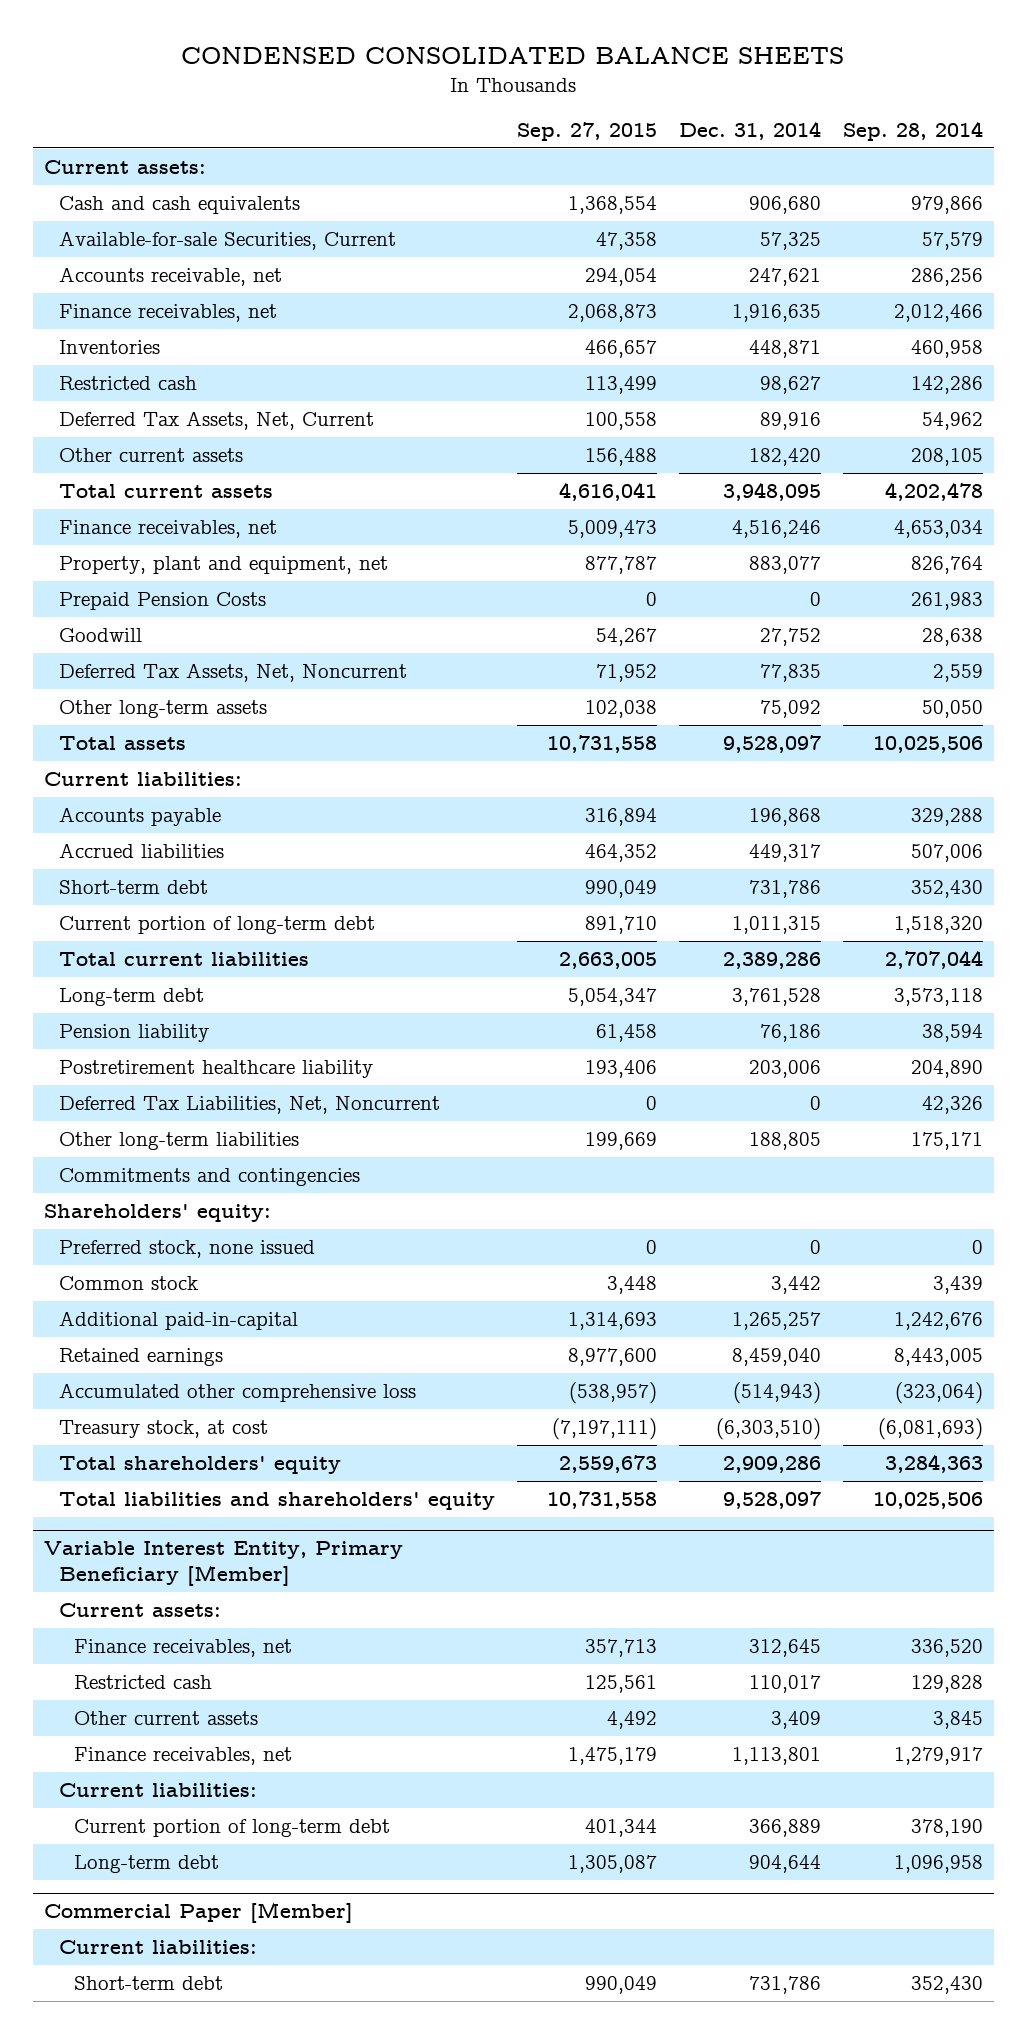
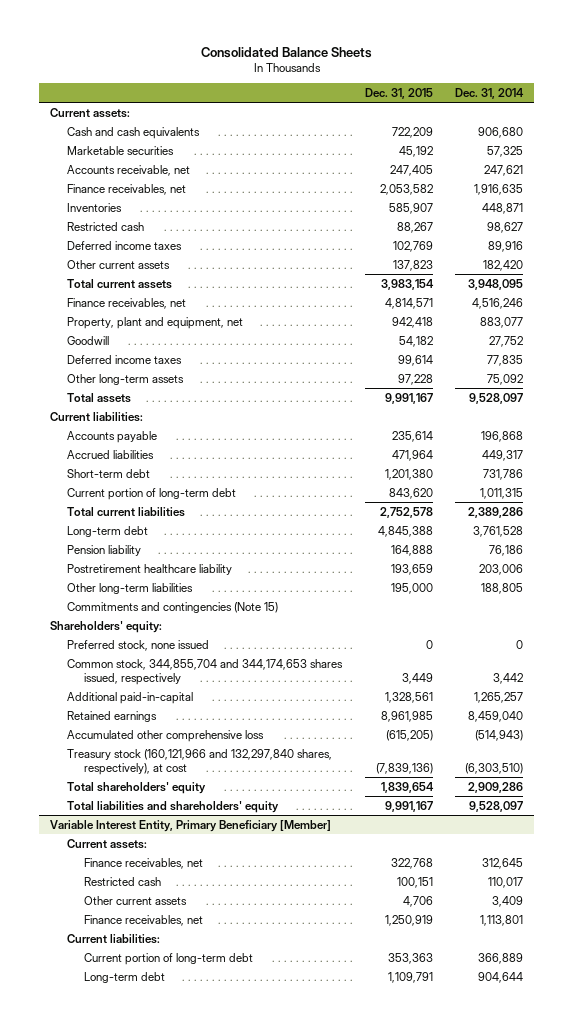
[181,47,845,65] CONDENSED CONSOLIDATED BALANCE SHEETS -> [200,46,372,58] Consolidated Balance Sheets
[516,121,657,141] Sep. 27, 2015 -> none
[842,120,983,141] Sep. 28, 2014 -> none
none -> [364,87,433,99] Dec. 31, 2015
[58,231,396,251] Available-for-sale Securities, Current -> [67,145,175,155] Marketable securities
[58,411,374,431] Deferred Tax Assets, Net, Current -> [67,240,183,250] Deferred income taxes
[58,592,266,611] Prepaid Pension Costs -> none
[58,663,407,683] Deferred Tax Assets, Net, Noncurrent -> [67,354,183,364] Deferred income taxes
[58,1096,440,1115] Deferred Tax Liabilities, Net, Noncurrent -> none
[58,1168,360,1187] Commitments and contingencies -> [67,601,279,613] Commitments and contingencies (Note 15)
[58,1276,198,1291] Common stock -> [67,658,344,685] Common stock, 344,855,704 and 344,174,653 shares issued, respectively
[58,1420,268,1439] Treasury stock, at cost -> [67,748,333,775] Treasury stock (160,121,966 and 132,297,840 shares, respectively), at cost
[43,1902,353,1924] Commercial Paper [Member] -> none
[58,1940,257,1955] Current liabilities: -> none
[74,1976,224,1991] Short-term debt -> none

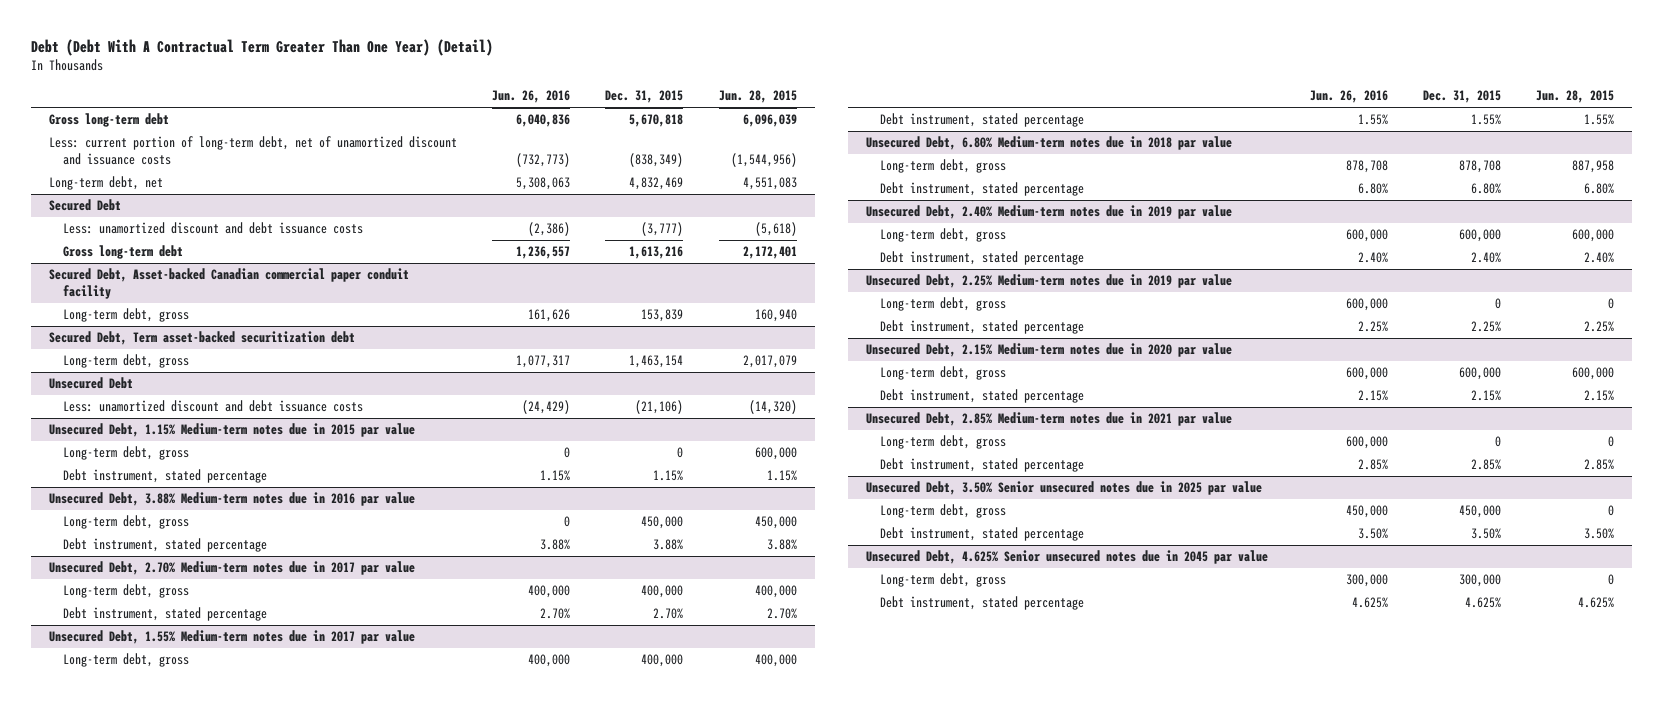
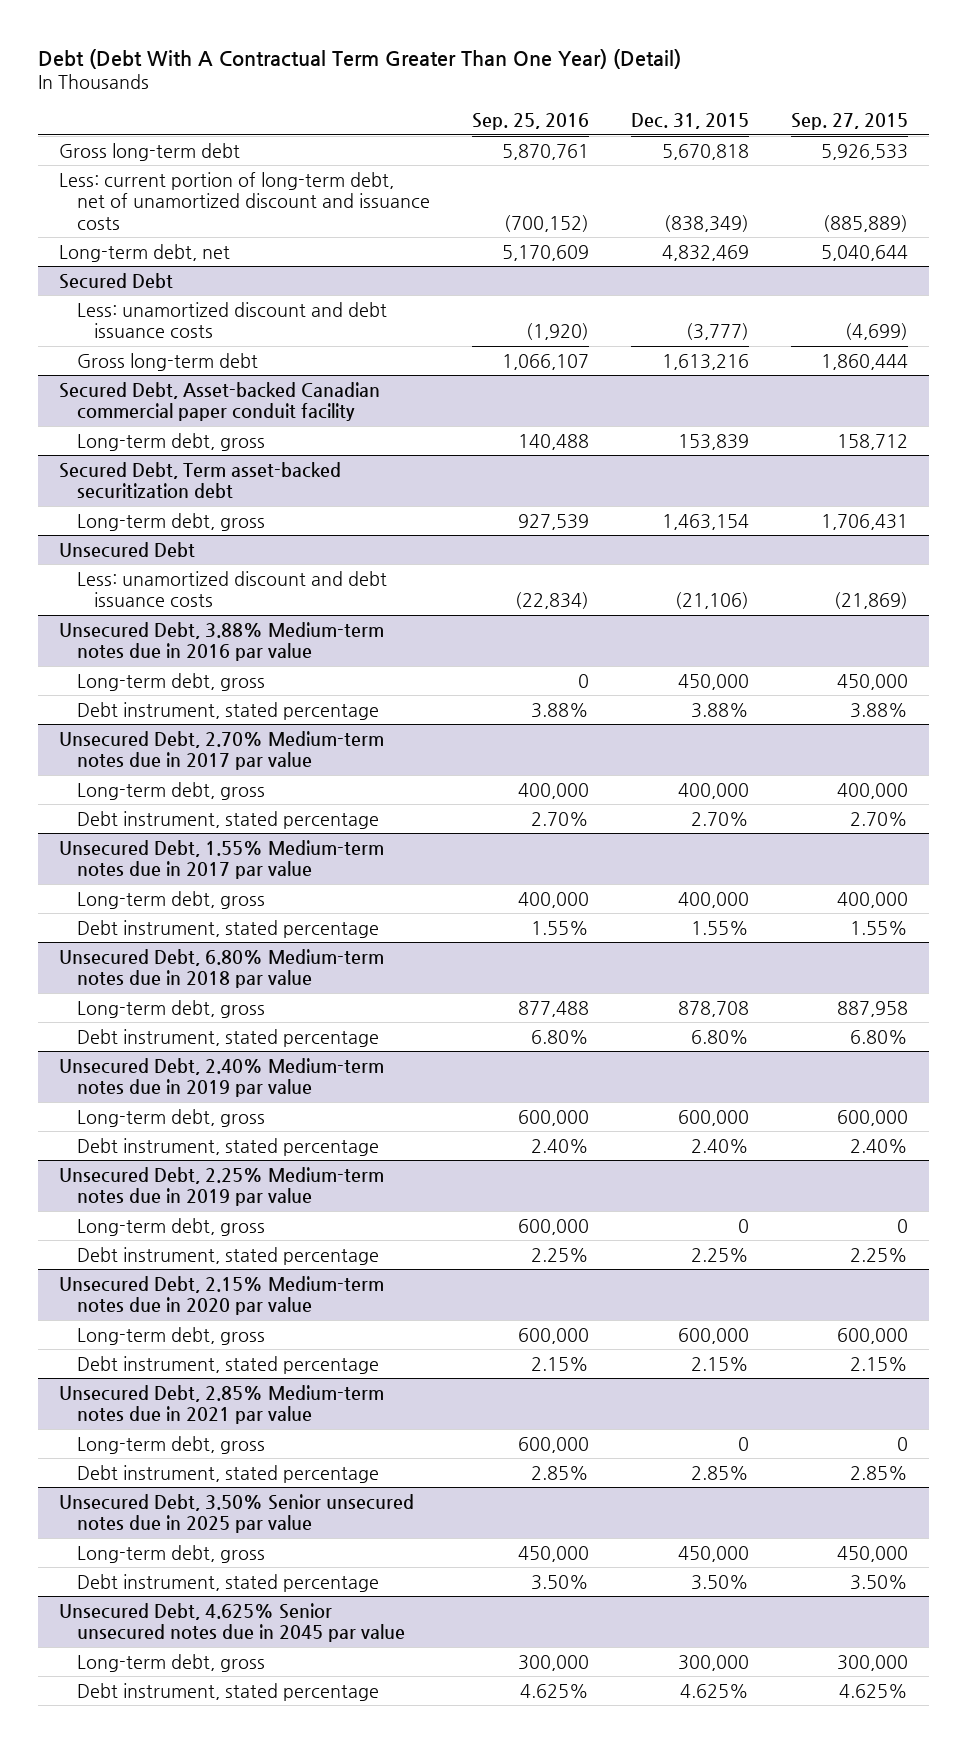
[492,90,571,104] Jun. 26, 2016 -> none
[718,90,797,104] Jun. 28, 2015 -> none
none -> [471,113,589,131] Sep. 25, 2016
none -> [790,113,908,131] Sep. 27, 2015
[48,423,415,438] Unsecured Debt, 1.15% Medium-term notes due in 2015 par value -> none
[62,446,189,461] Long-term debt, gross -> none
[62,469,267,484] Debt instrument, stated percentage -> none

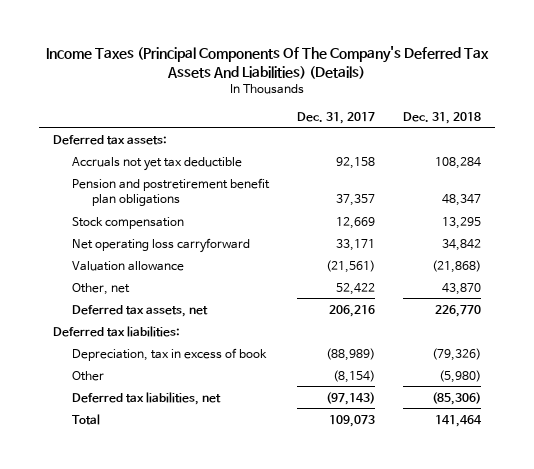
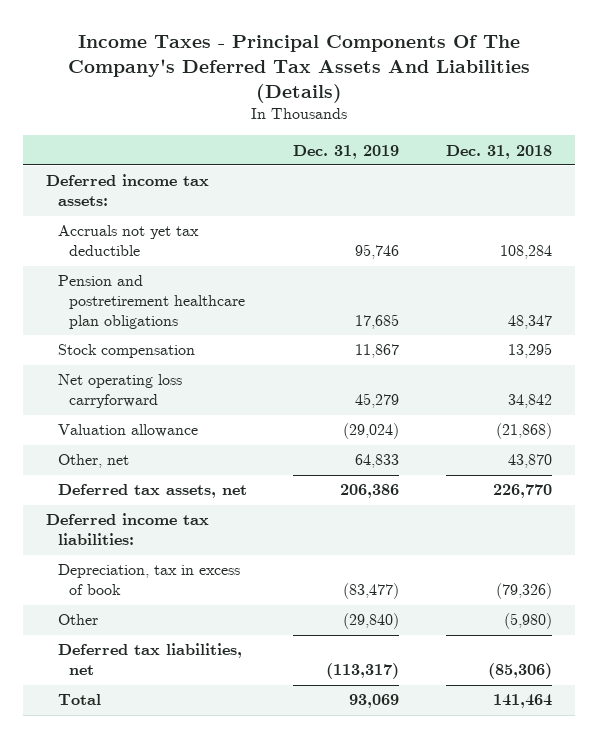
[46,46,490,79] Income Taxes (Principal Components Of The Company's Deferred Tax Assets And Liabilities) (Details) -> [68,34,531,103] Income Taxes - Principal Components Of The Company's Deferred Tax Assets And Liabilities (Details)
[297,111,376,124] Dec. 31, 2017 -> none
none -> [293,144,400,159] Dec. 31, 2019
[53,134,168,145] Deferred tax assets: -> [46,174,210,207] Deferred income tax assets:
[72,177,271,206] Pension and postretirement benefit plan obligations -> [57,275,246,329] Pension and postretirement healthcare plan obligations
[53,325,181,337] Deferred tax liabilities: -> [46,513,210,546] Deferred income tax liabilities:

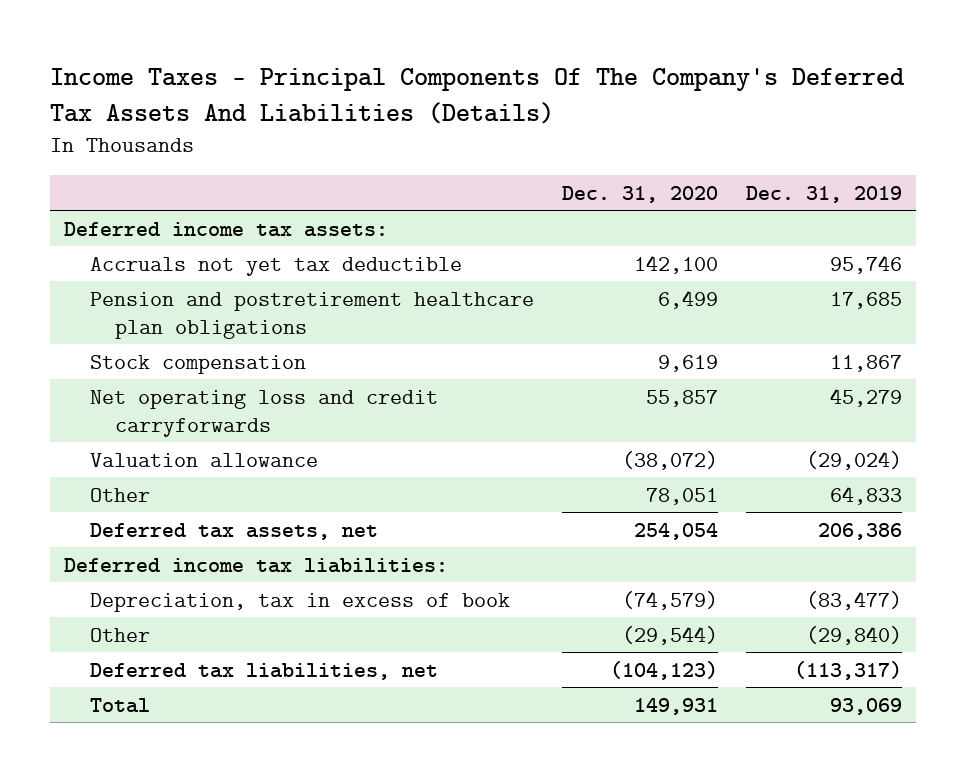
[446,144,553,159] Dec. 31, 2018 -> none
none -> [561,185,718,203] Dec. 31, 2020
[57,374,182,409] Net operating loss carryforward -> [89,389,438,437] Net operating loss and credit carryforwards
[57,454,129,469] Other, net -> [89,487,150,502] Other

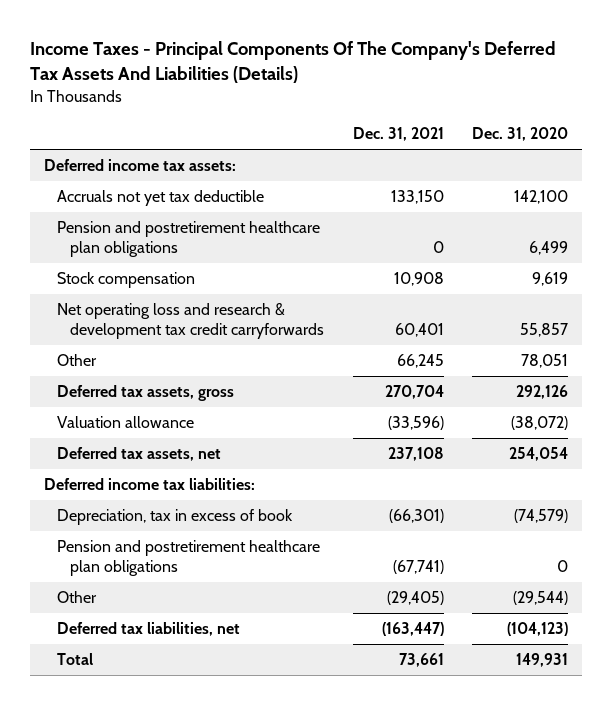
[745,185,902,203] Dec. 31, 2019 -> none
none -> [352,127,444,142] Dec. 31, 2021
[89,389,438,437] Net operating loss and credit carryforwards -> [57,303,325,340] Net operating loss and research & development tax credit carryforwards
none -> [57,385,235,402] Deferred tax assets, gross
[89,452,318,467] Valuation allowance -> [57,416,195,429] Valuation allowance
none -> [57,540,321,577] Pension and postretirement healthcare plan obligations

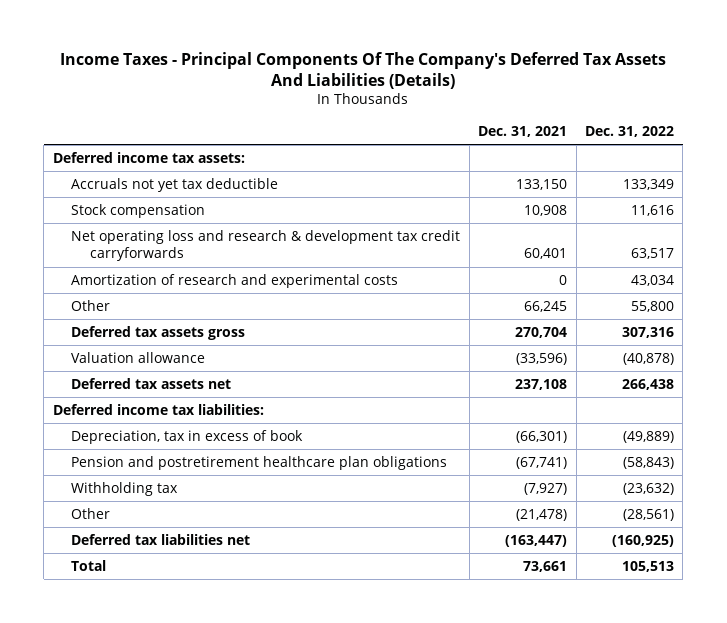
[472,127,569,142] Dec. 31, 2020 -> none
none -> [584,125,674,137] Dec. 31, 2022
[57,221,321,258] Pension and postretirement healthcare plan obligations -> none
none -> [71,273,399,288] Amortization of research and experimental costs
[57,385,235,402] Deferred tax assets, gross -> [71,325,246,340] Deferred tax assets gross
[57,447,222,462] Deferred tax assets, net -> [71,377,232,389] Deferred tax assets net
none -> [71,481,179,496] Withholding tax
[386,591,444,606] (29,405) -> [516,508,568,521] (21,478)
[57,622,241,637] Deferred tax liabilities, net -> [71,533,251,545] Deferred tax liabilities net

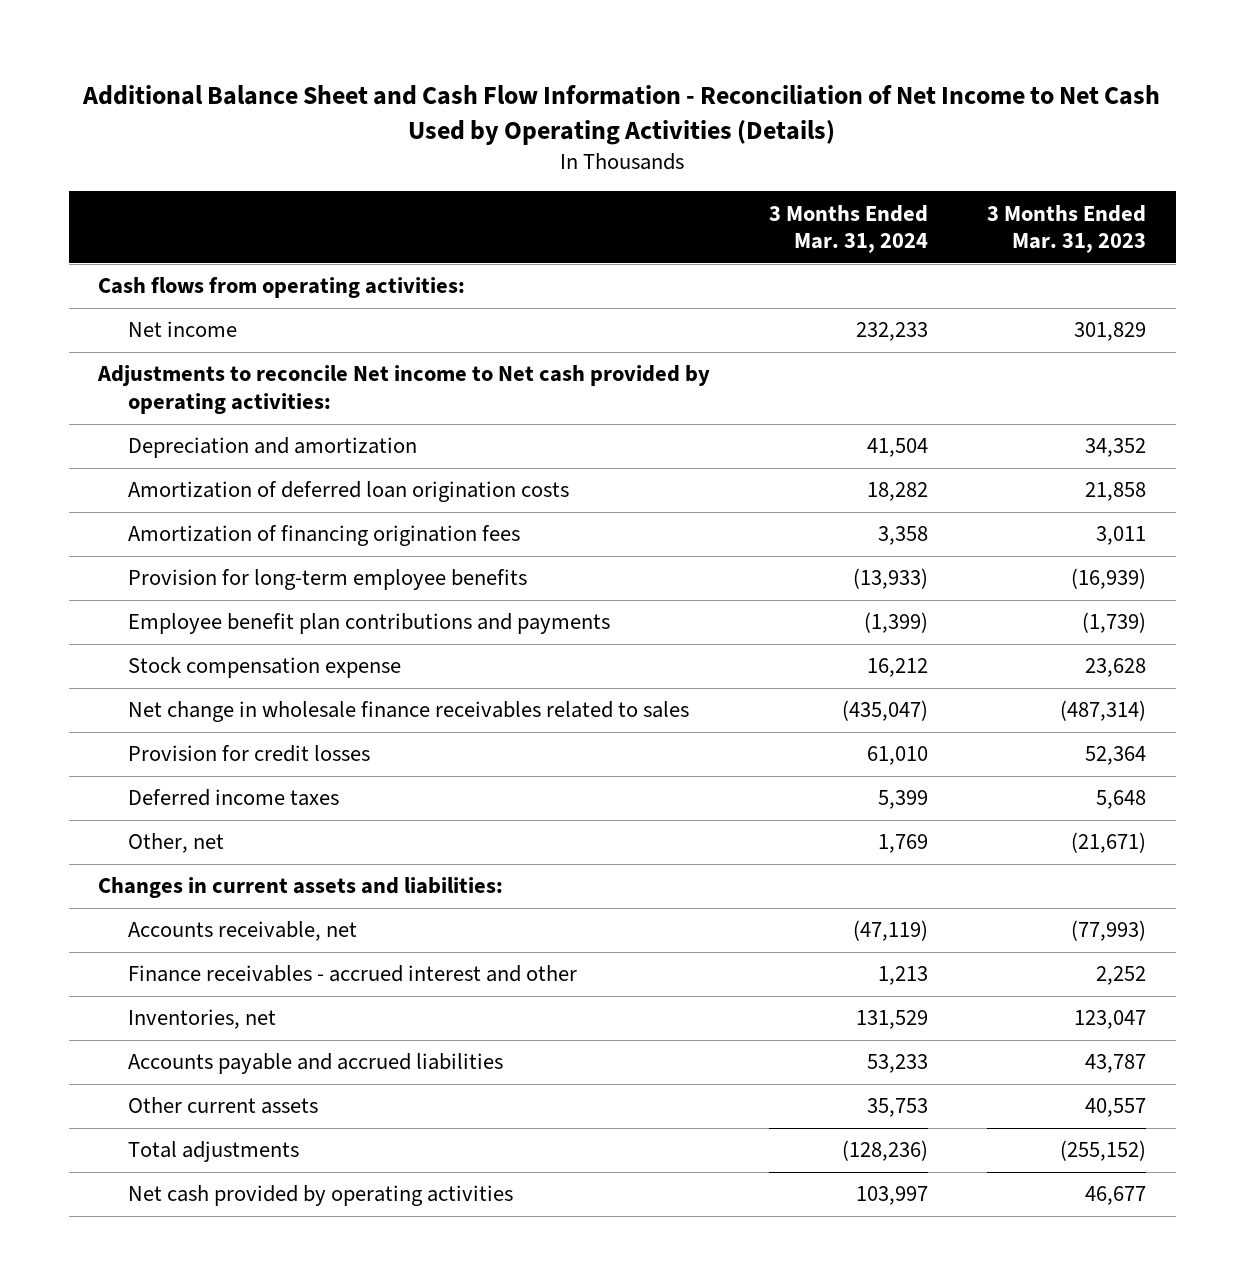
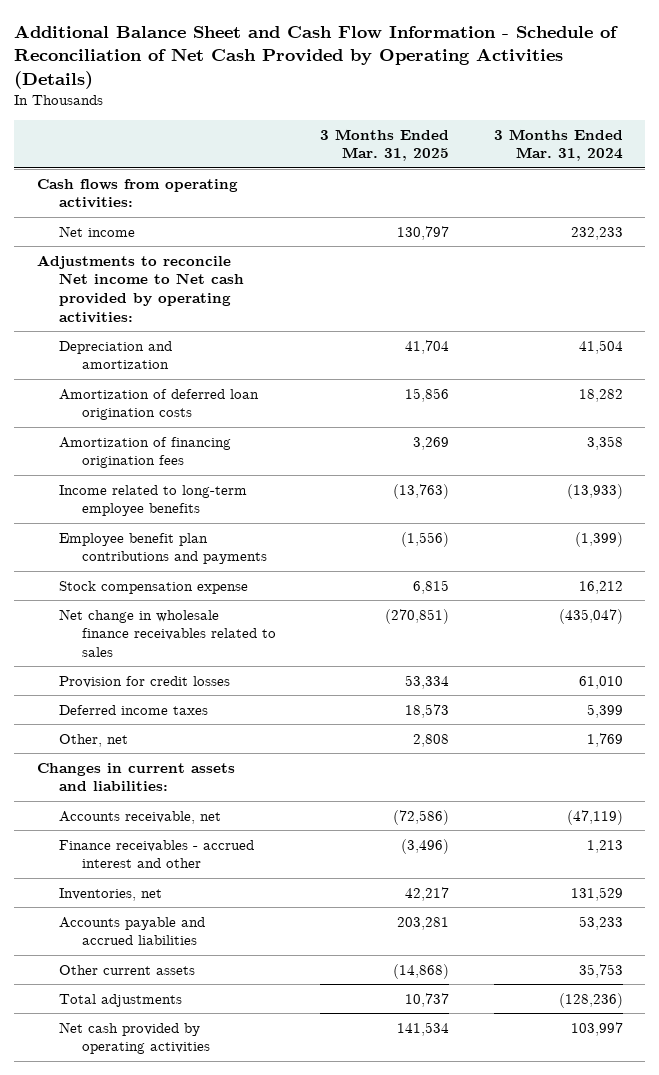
[82,84,1161,145] Additional Balance Sheet and Cash Flow Information - Reconciliation of Net Income to Net Cash Used by Operating Activities (Details) -> [14,24,619,89] Additional Balance Sheet and Cash Flow Information - Schedule of Reconciliation of Net Cash Provided by Operating Activities (Details)
[987,204,1147,254] 3 Months Ended Mar. 31, 2023 -> none
none -> [320,128,450,162] 3 Months Ended Mar. 31, 2025
[128,569,528,591] Provision for long-term employee benefits -> [59,484,248,517] Income related to long-term employee benefits

